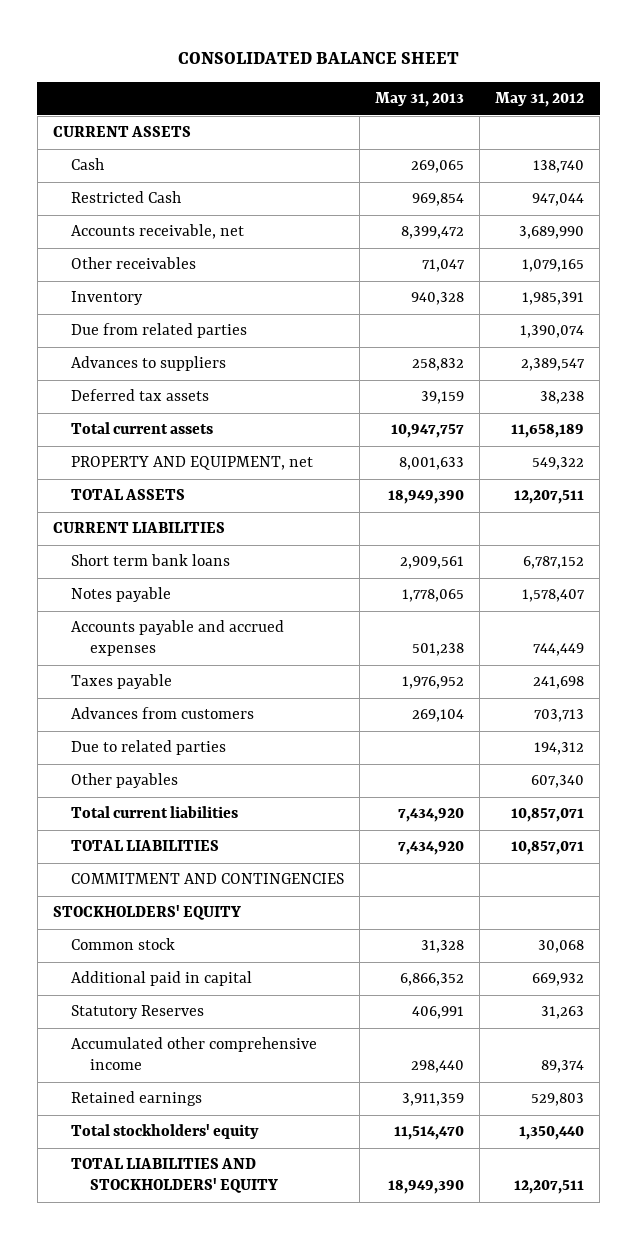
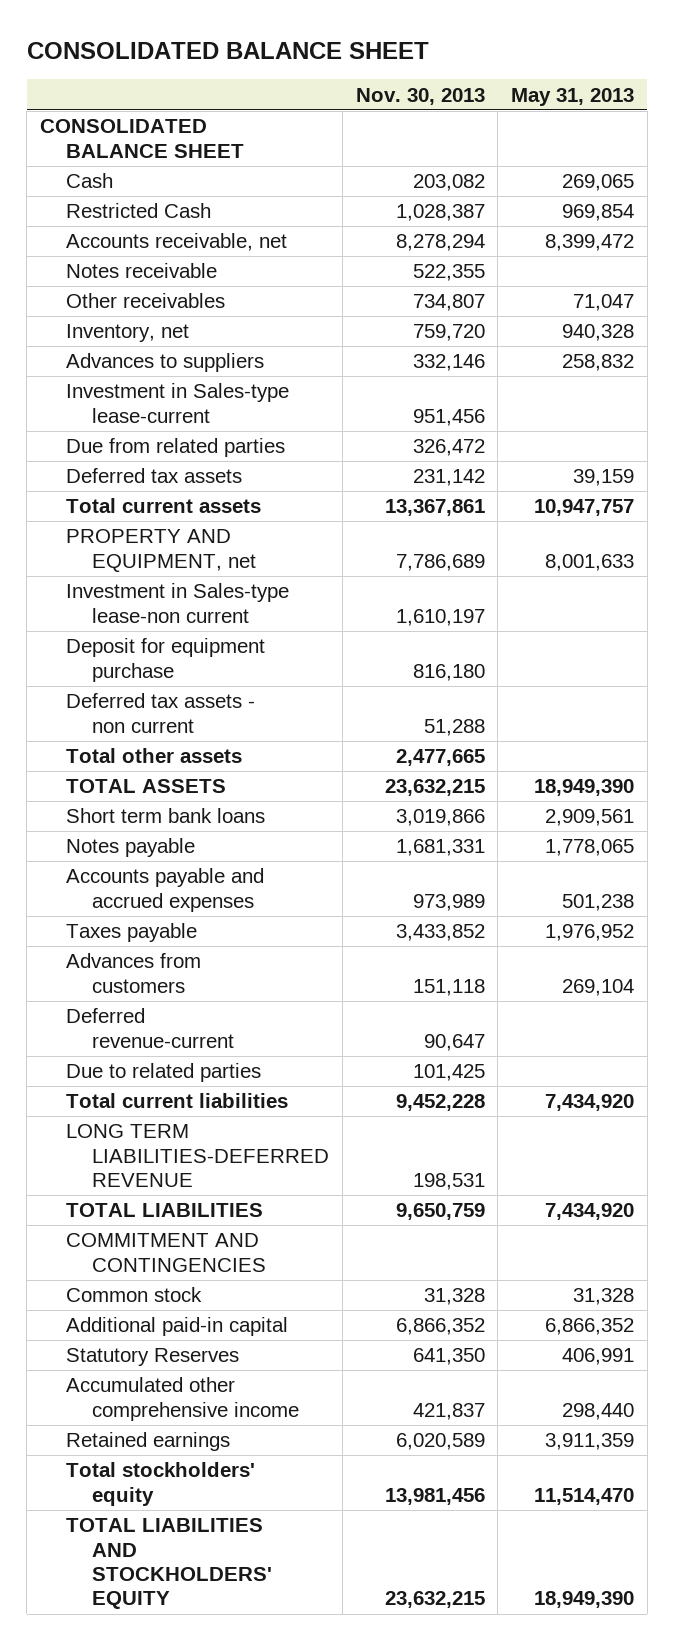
[495,92,585,108] May 31, 2012 -> none
none -> [355,87,485,105] Nov. 30, 2013
[52,126,191,138] CURRENT ASSETS -> none
none -> [39,119,244,158] CONSOLIDATED BALANCE SHEET
none -> [65,263,217,279] Notes receivable
[71,291,144,306] Inventory -> [65,324,189,343] Inventory, net
none -> [65,383,289,423] Investment in Sales-type lease-current
[71,323,248,339] Due from related parties -> [65,438,285,458] Due from related parties
none -> [65,583,289,623] Investment in Sales-type lease-non current
none -> [65,638,265,682] Deposit for equipment purchase
none -> [65,693,255,733] Deferred tax assets - non current
none -> [65,748,242,764] Total other assets
[52,522,225,534] CURRENT LIABILITIES -> none
none -> [65,1008,235,1048] Deferred revenue-current
[71,773,179,789] Other payables -> none
none -> [65,1124,330,1188] LONG TERM LIABILITIES-DEFERRED REVENUE
[52,905,241,921] STOCKHOLDERS' EQUITY -> none
[71,971,253,987] Additional paid in capital -> [65,1317,288,1337] Additional paid-in capital

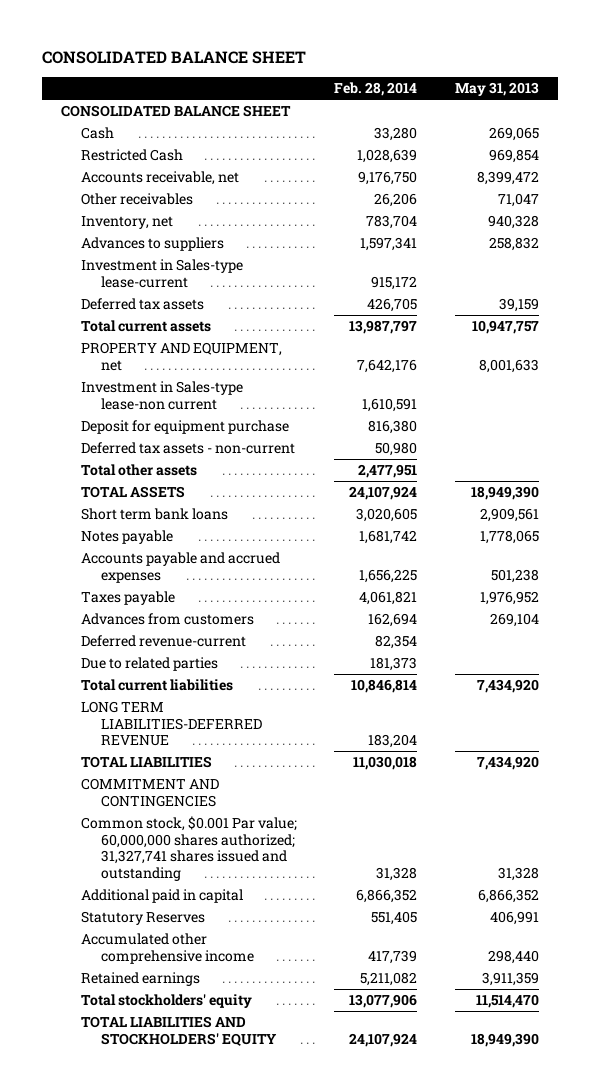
[355,87,485,105] Nov. 30, 2013 -> none
none -> [334,82,418,97] Feb. 28, 2014
[65,263,217,279] Notes receivable -> none
[65,438,285,458] Due from related parties -> none
[65,693,255,733] Deferred tax assets - non current -> [80,442,295,455] Deferred tax assets - non-current
[65,1287,202,1303] Common stock -> [80,816,297,881] Common stock, $0.001 Par value; 60,000,000 shares authorized; 31,327,741 shares issued and outstanding
[65,1317,288,1337] Additional paid-in capital -> [80,889,243,904] Additional paid in capital

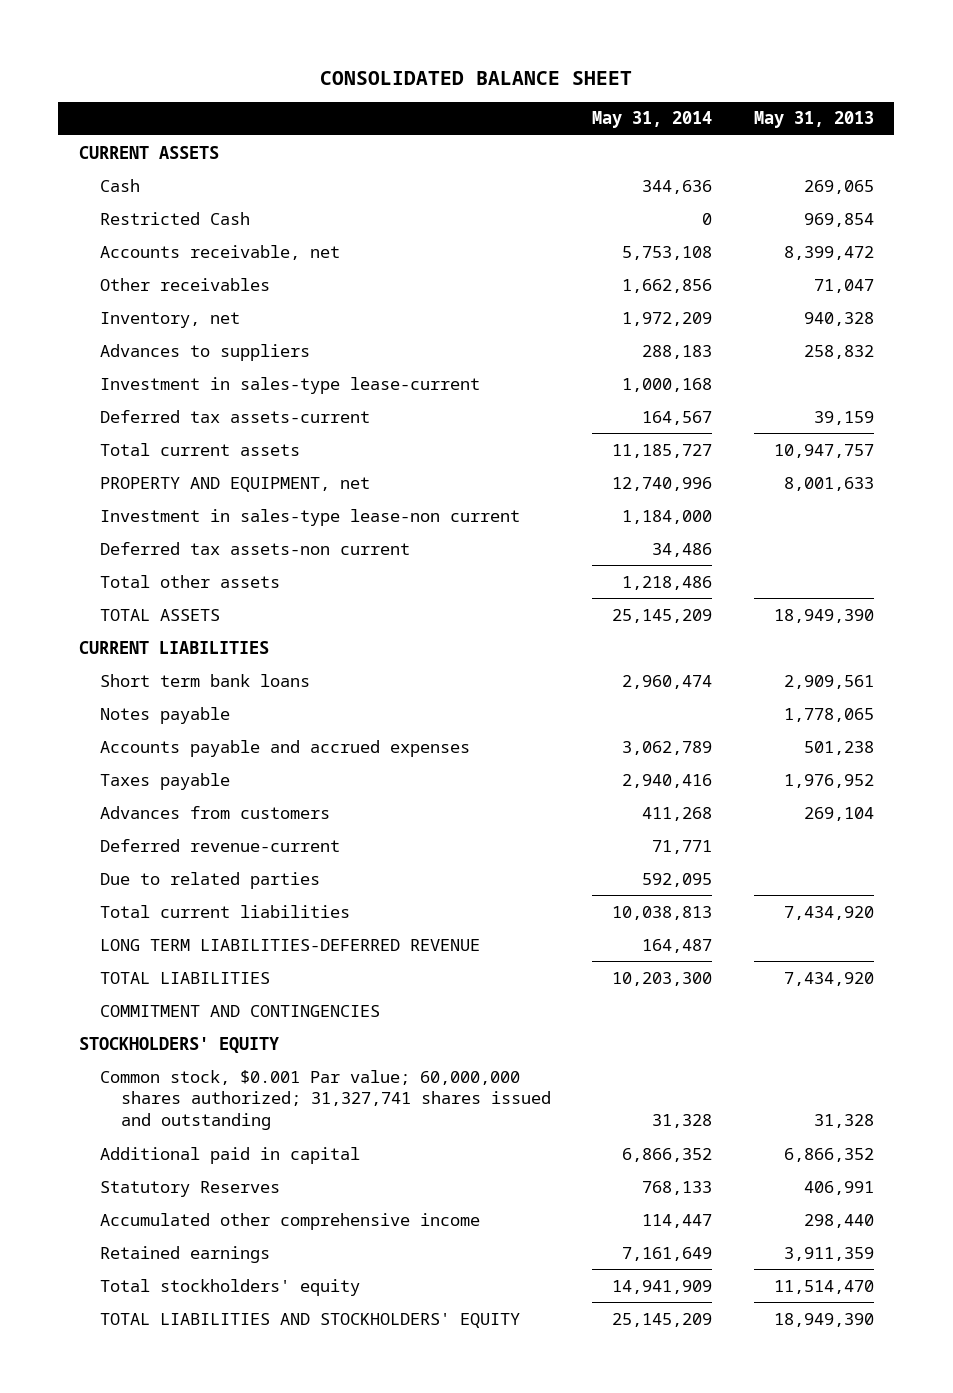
[334,82,418,97] Feb. 28, 2014 -> none
none -> [592,111,713,129] May 31, 2014
[60,105,291,118] CONSOLIDATED BALANCE SHEET -> none
none -> [79,145,220,159] CURRENT ASSETS
[80,259,243,288] Investment in Sales-type lease-current -> [99,376,480,394] Investment in sales-type lease-current
[80,298,204,311] Deferred tax assets -> [99,409,370,423] Deferred tax assets-current
[80,420,289,435] Deposit for equipment purchase -> none
[80,381,243,410] Investment in Sales-type lease-non current -> [99,508,520,526] Investment in sales-type lease-non current
[80,442,295,455] Deferred tax assets - non-current -> [99,541,410,555] Deferred tax assets-non current
none -> [79,640,270,654] CURRENT LIABILITIES
none -> [79,1036,280,1053] STOCKHOLDERS' EQUITY

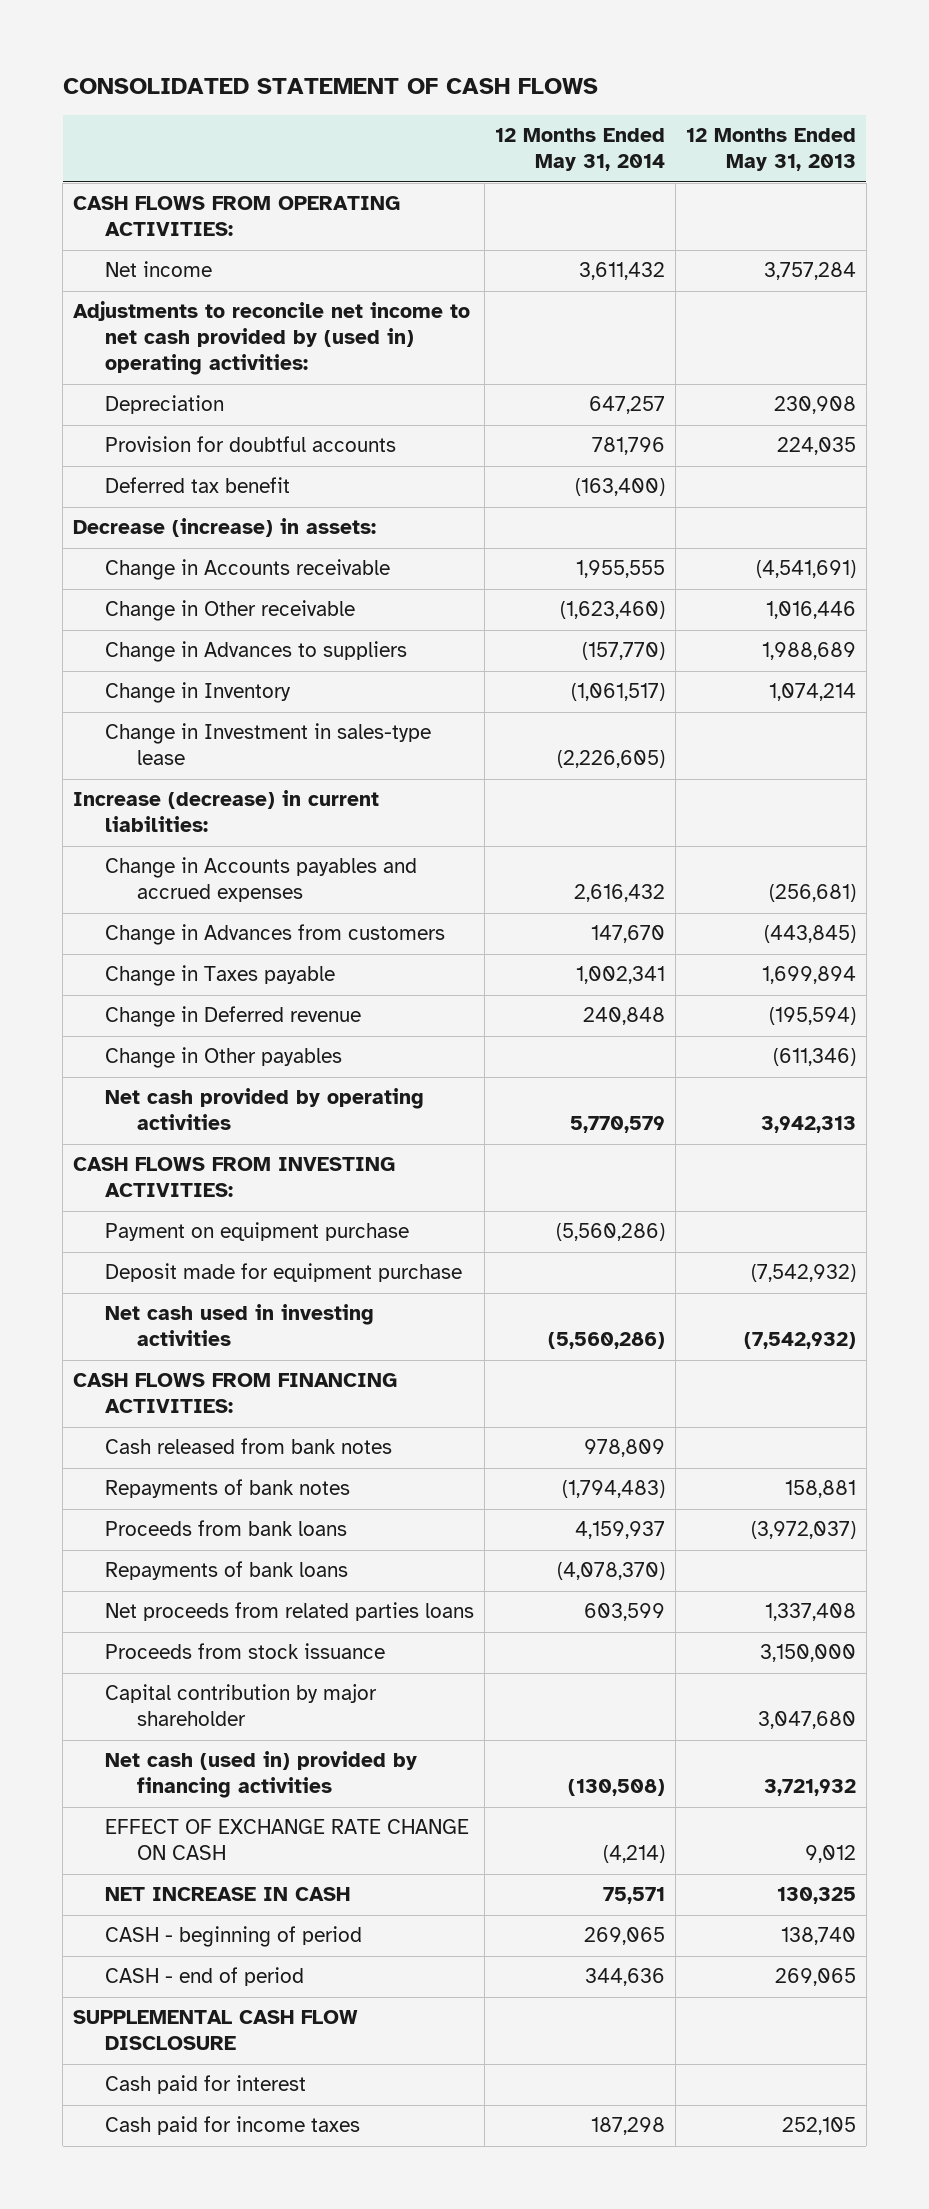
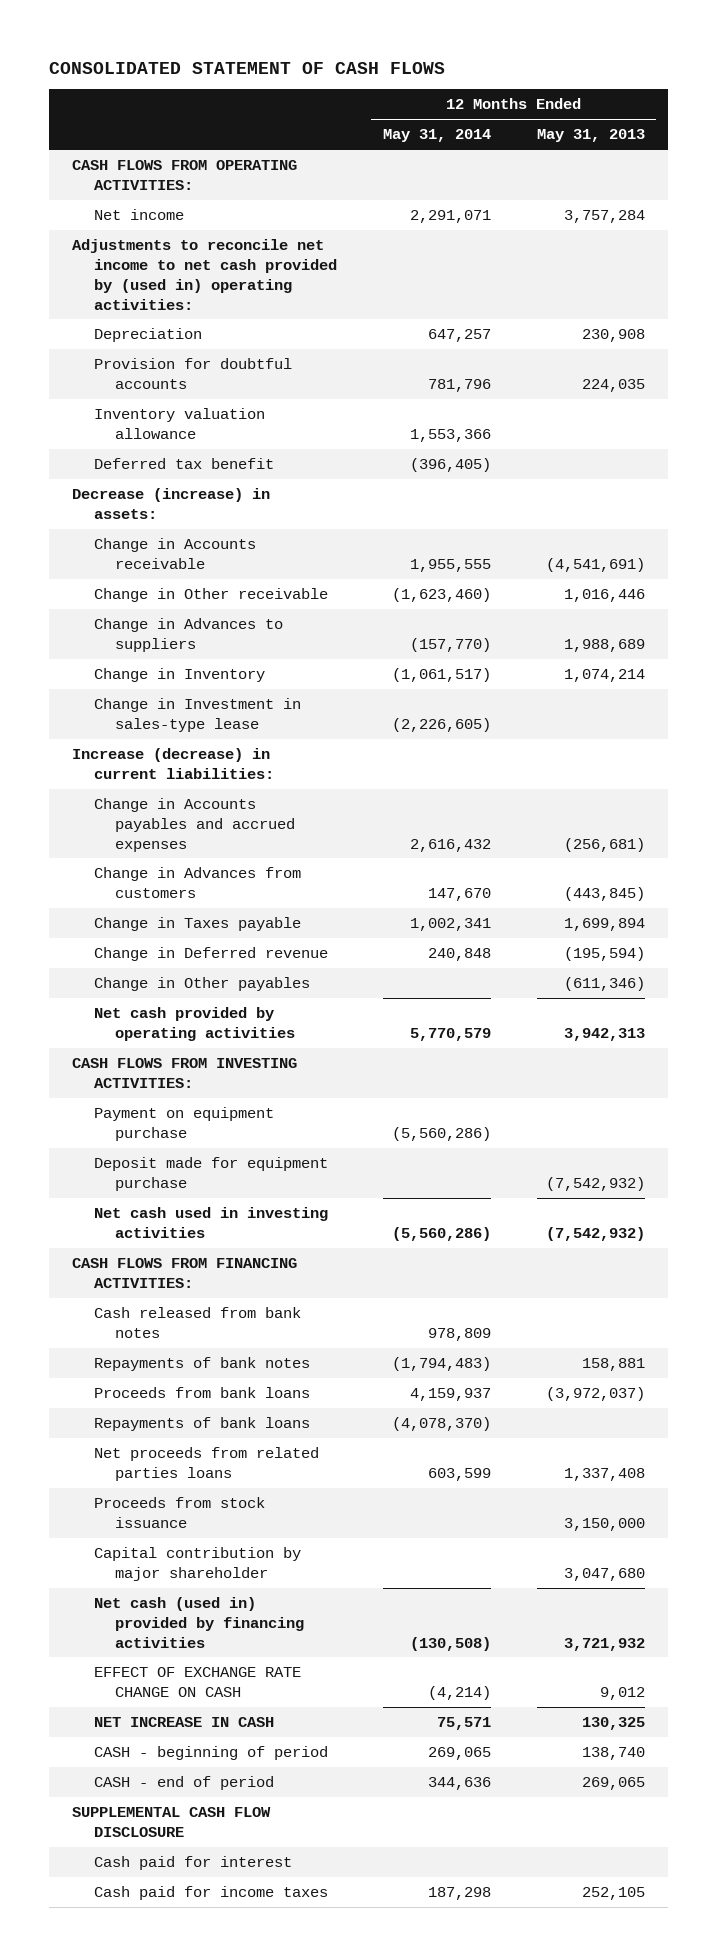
[578,262,665,281] 3,611,432 -> [409,210,491,224] 2,291,071
none -> [93,408,265,439] Inventory valuation allowance
[574,478,665,497] (163,400) -> [409,458,491,473] (396,405)

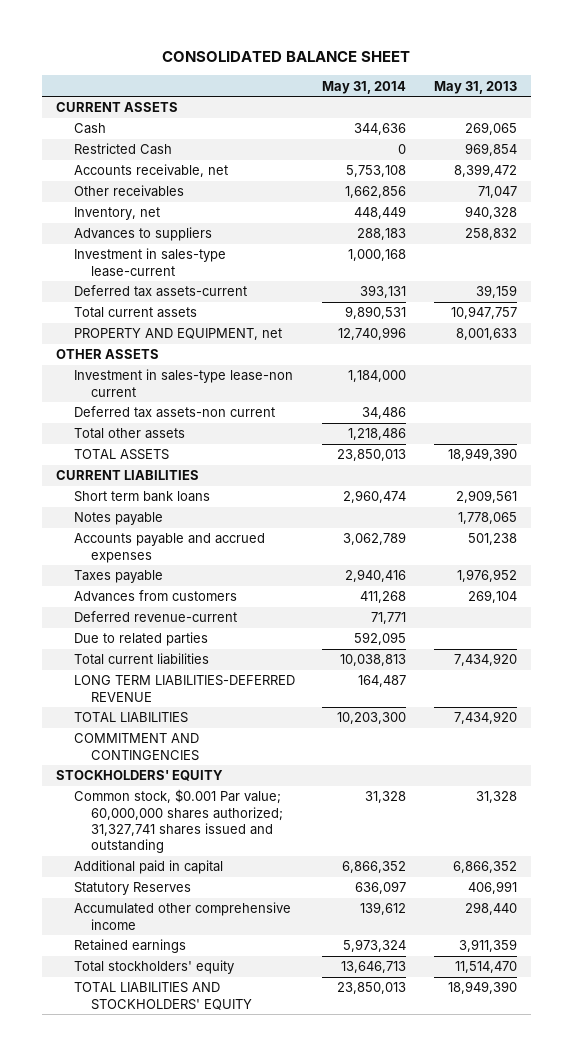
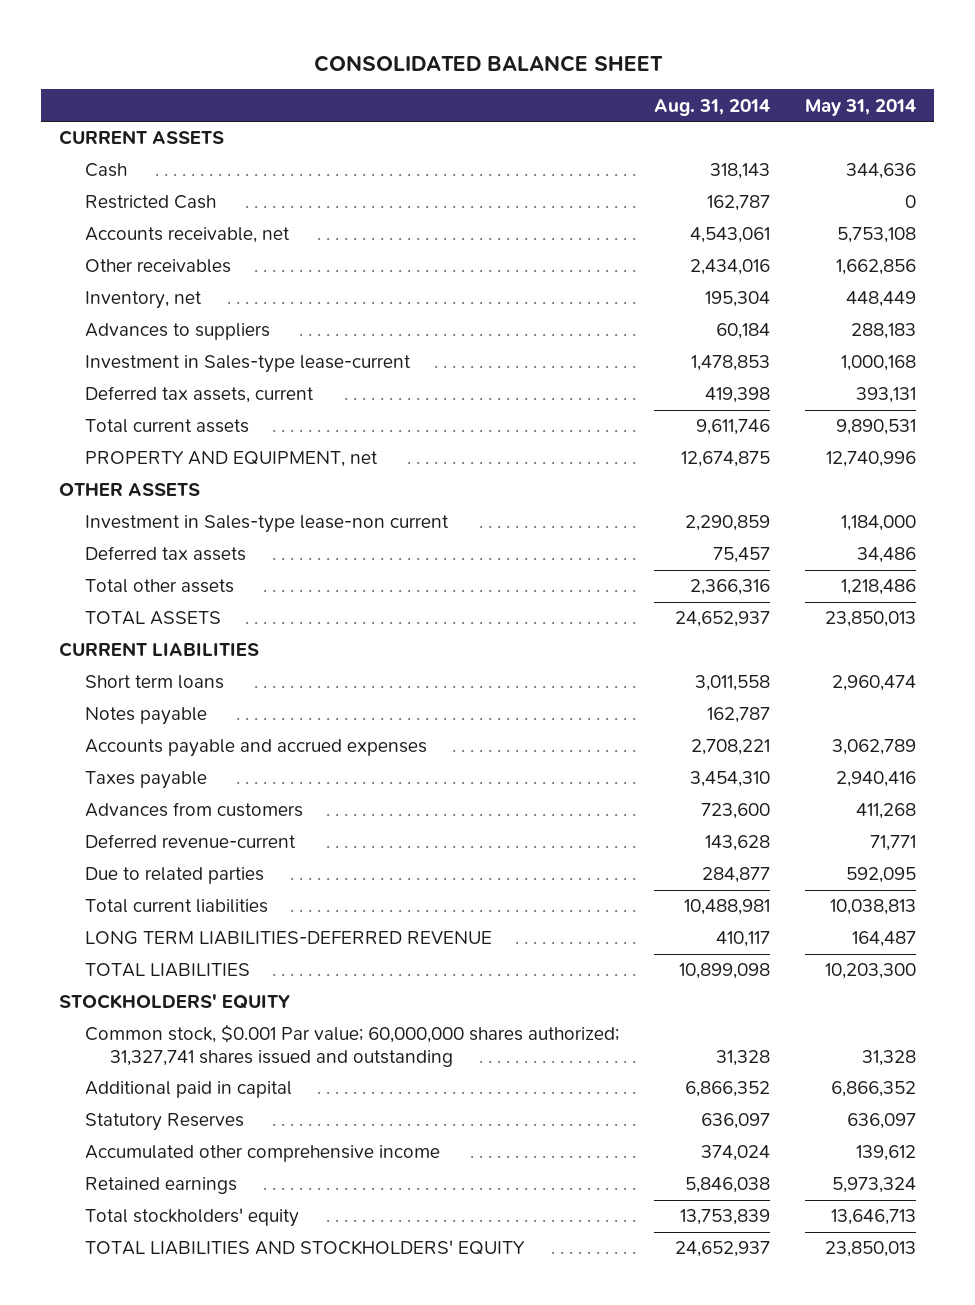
[434,80,518,94] May 31, 2013 -> none
none -> [654,98,771,116] Aug. 31, 2014
[73,248,226,277] Investment in sales-type lease-current -> [84,355,411,374] Investment in Sales-type lease-current
[73,285,247,298] Deferred tax assets-current -> [84,386,314,404] Deferred tax assets, current
[73,369,293,397] Investment in sales-type lease-non current -> [84,515,449,534] Investment in Sales-type lease-non current
[73,406,275,419] Deferred tax assets-non current -> [84,546,246,562] Deferred tax assets
[73,491,210,503] Short term bank loans -> [84,675,224,690] Short term loans
[73,733,200,761] COMMITMENT AND CONTINGENCIES -> none

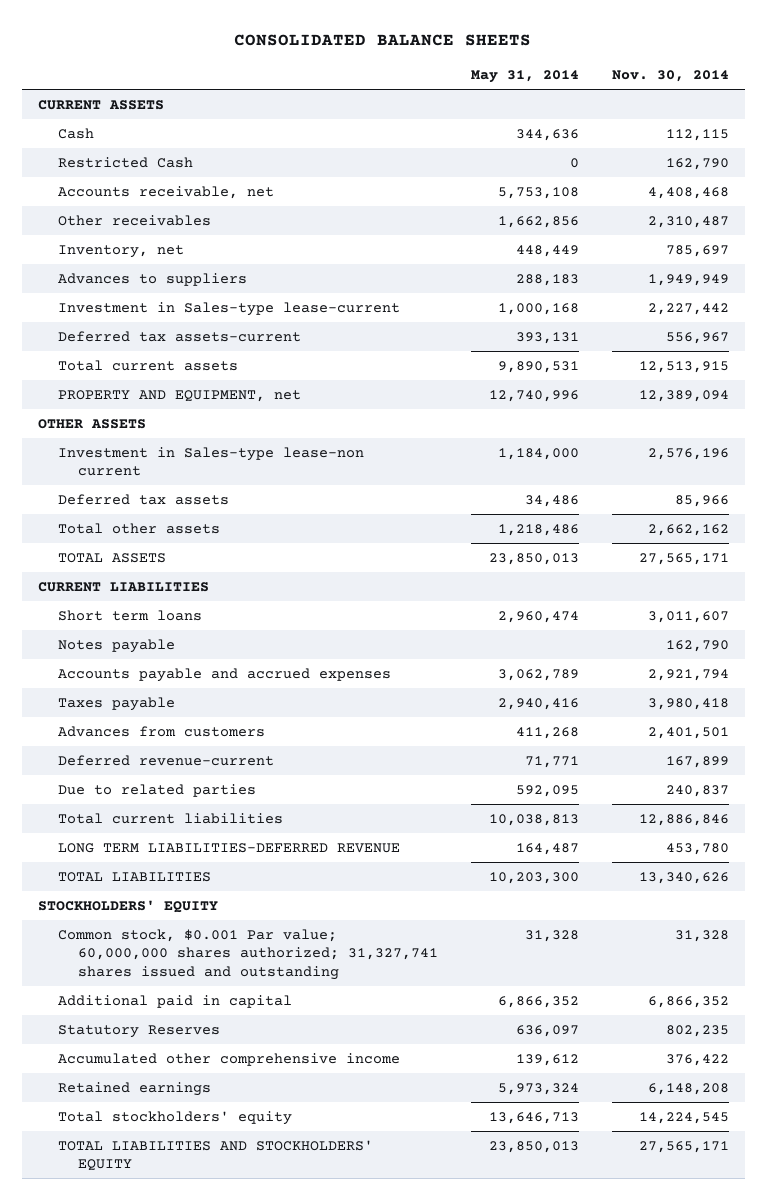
[313,54,663,72] CONSOLIDATED BALANCE SHEET -> [234,34,532,47] CONSOLIDATED BALANCE SHEETS
[654,98,771,116] Aug. 31, 2014 -> none
none -> [611,70,729,83] Nov. 30, 2014
[84,386,314,404] Deferred tax assets, current -> [58,330,302,342] Deferred tax assets-current

